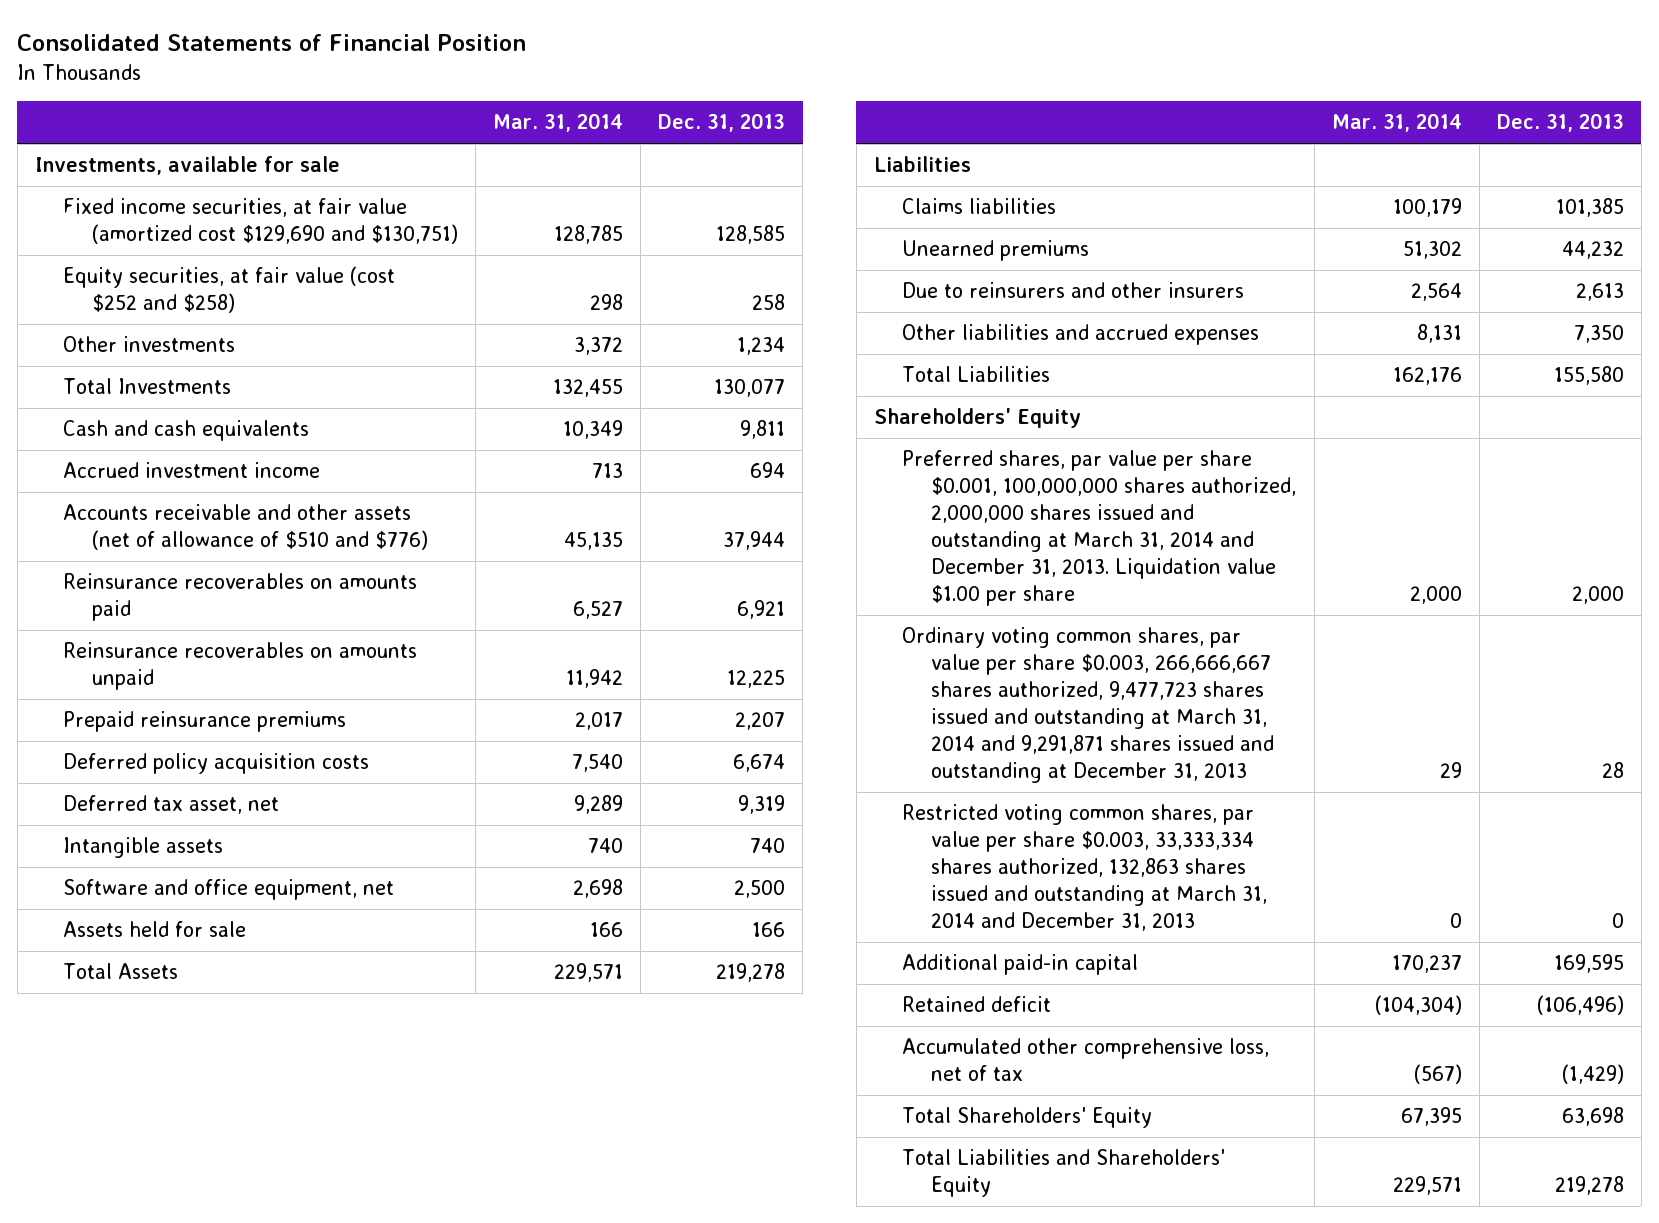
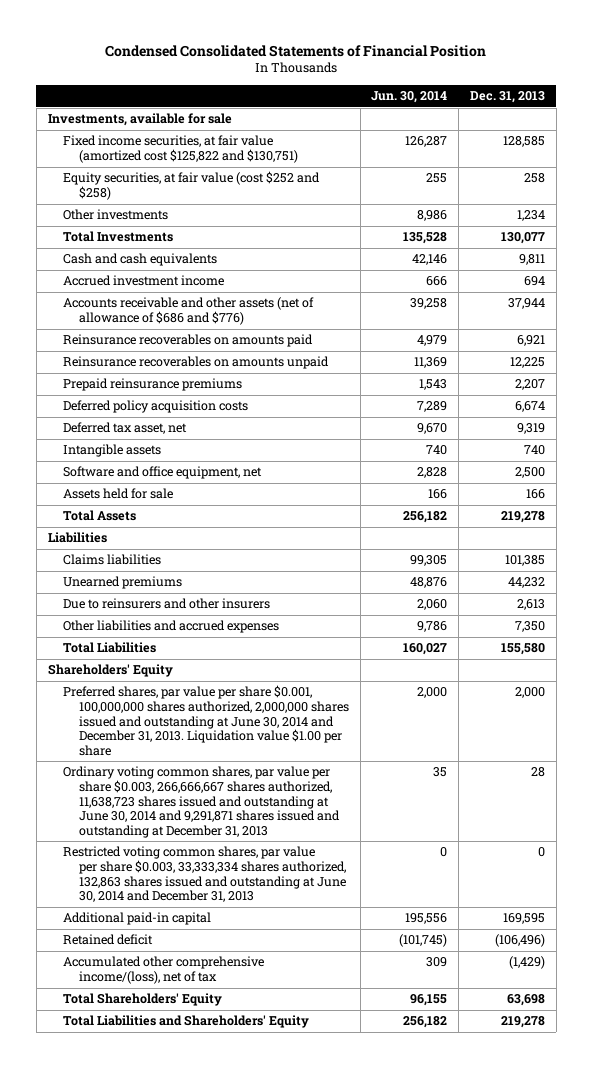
[17,33,527,51] Consolidated Statements of Financial Position -> [105,44,487,57] Condensed Consolidated Statements of Financial Position
[493,113,624,133] Mar. 31, 2014 -> none
none -> [371,91,448,104] Jun. 30, 2014
[63,198,459,245] Fixed income securities, at fair value (amortized cost $129,690 and $130,751) -> [63,135,299,163] Fixed income securities, at fair value (amortized cost $125,822 and $130,751)
[63,504,429,551] Accounts receivable and other assets (net of allowance of $510 and $776) -> [63,297,315,325] Accounts receivable and other assets (net of allowance of $686 and $776)
[902,450,1297,606] Preferred shares, par value per share $0.001, 100,000,000 shares authorized, 2,000,000 shares issued and outstanding at March 31, 2014 and December 31, 2013. Liquidation value $1.00 per share -> [63,685,350,756] Preferred shares, par value per share $0.001, 100,000,000 shares authorized, 2,000,000 shares issued and outstanding at June 30, 2014 and December 31, 2013. Liquidation value $1.00 per share
[902,627,1275,783] Ordinary voting common shares, par value per share $0.003, 266,666,667 shares authorized, 9,477,723 shares issued and outstanding at March 31, 2014 and 9,291,871 shares issued and outstanding at December 31, 2013 -> [63,766,341,838] Ordinary voting common shares, par value per share $0.003, 266,666,667 shares authorized, 11,638,723 shares issued and outstanding at June 30, 2014 and 9,291,871 shares issued and outstanding at December 31, 2013
[902,804,1268,931] Restricted voting common shares, par value per share $0.003, 33,333,334 shares authorized, 132,863 shares issued and outstanding at March 31, 2014 and December 31, 2013 -> [63,846,347,903] Restricted voting common shares, par value per share $0.003, 33,333,334 shares authorized, 132,863 shares issued and outstanding at June 30, 2014 and December 31, 2013
[902,1038,1270,1082] Accumulated other comprehensive loss, net of tax -> [63,956,265,984] Accumulated other comprehensive income/(loss), net of tax

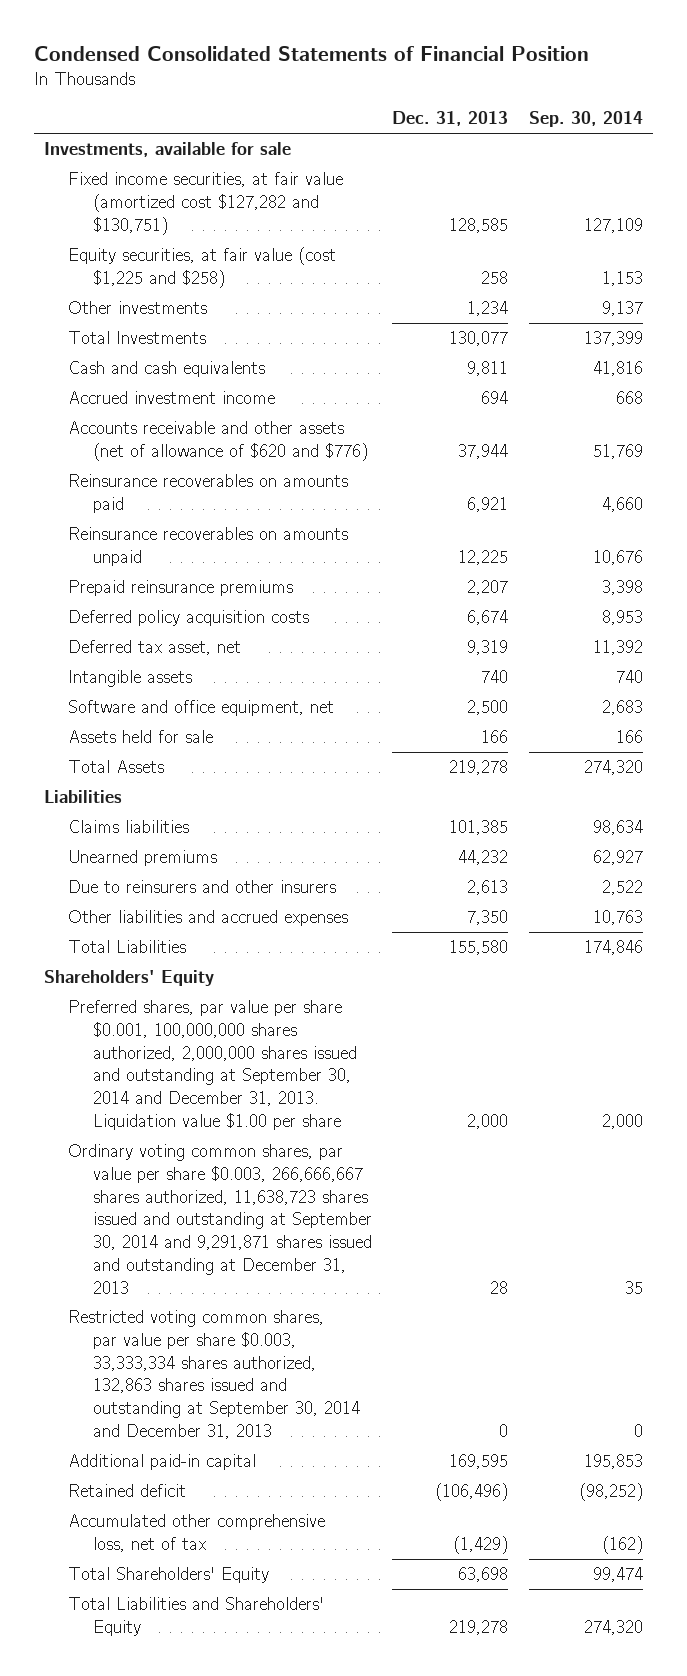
[371,91,448,104] Jun. 30, 2014 -> none
none -> [528,111,643,128] Sep. 30, 2014
[63,135,299,163] Fixed income securities, at fair value (amortized cost $125,822 and $130,751) -> [68,172,344,235] Fixed income securities, at fair value (amortized cost $127,282 and $130,751)
[63,171,321,200] Equity securities, at fair value (cost $252 and $258) -> [68,247,337,288] Equity securities, at fair value (cost $1,225 and $258)
[63,297,315,325] Accounts receivable and other assets (net of allowance of $686 and $776) -> [68,421,368,461] Accounts receivable and other assets (net of allowance of $620 and $776)
[63,685,350,756] Preferred shares, par value per share $0.001, 100,000,000 shares authorized, 2,000,000 shares issued and outstanding at June 30, 2014 and December 31, 2013. Liquidation value $1.00 per share -> [68,1000,357,1130] Preferred shares, par value per share $0.001, 100,000,000 shares authorized, 2,000,000 shares issued and outstanding at September 30, 2014 and December 31, 2013. Liquidation value $1.00 per share
[63,766,341,838] Ordinary voting common shares, par value per share $0.003, 266,666,667 shares authorized, 11,638,723 shares issued and outstanding at June 30, 2014 and 9,291,871 shares issued and outstanding at December 31, 2013 -> [68,1144,372,1294] Ordinary voting common shares, par value per share $0.003, 266,666,667 shares authorized, 11,638,723 shares issued and outstanding at September 30, 2014 and 9,291,871 shares issued and outstanding at December 31, 2013
[63,846,347,903] Restricted voting common shares, par value per share $0.003, 33,333,334 shares authorized, 132,863 shares issued and outstanding at June 30, 2014 and December 31, 2013 -> [68,1310,360,1439] Restricted voting common shares, par value per share $0.003, 33,333,334 shares authorized, 132,863 shares issued and outstanding at September 30, 2014 and December 31, 2013
[63,956,265,984] Accumulated other comprehensive income/(loss), net of tax -> [68,1514,326,1552] Accumulated other comprehensive loss, net of tax

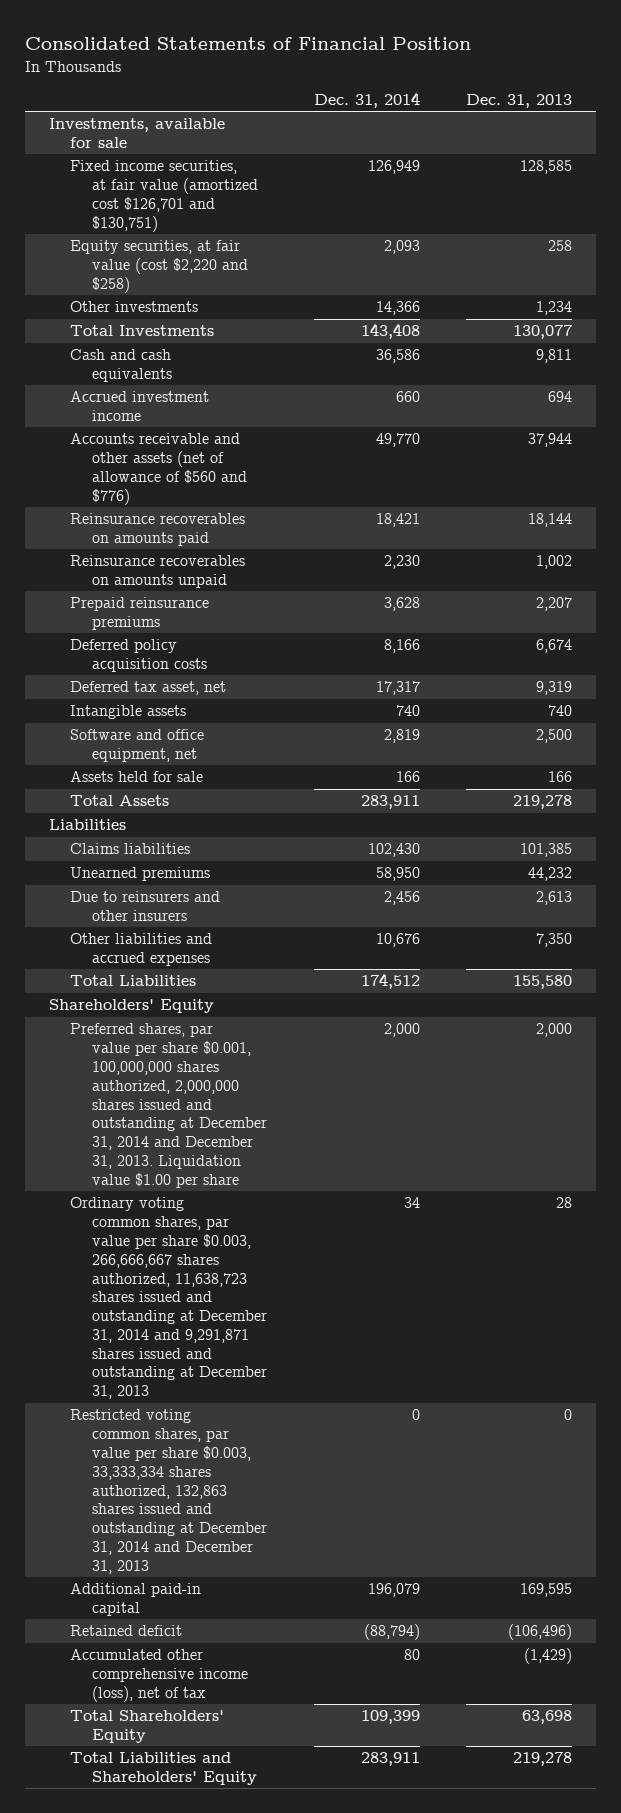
[33,46,589,62] Condensed Consolidated Statements of Financial Position -> [25,37,472,51] Consolidated Statements of Financial Position
[528,111,643,128] Sep. 30, 2014 -> none
none -> [313,92,420,109] Dec. 31, 2014
[68,172,344,235] Fixed income securities, at fair value (amortized cost $127,282 and $130,751) -> [70,160,259,232] Fixed income securities, at fair value (amortized cost $126,701 and $130,751)
[68,247,337,288] Equity securities, at fair value (cost $1,225 and $258) -> [70,240,249,293] Equity securities, at fair value (cost $2,220 and $258)
[68,421,368,461] Accounts receivable and other assets (net of allowance of $620 and $776) -> [70,433,248,505] Accounts receivable and other assets (net of allowance of $560 and $776)
[467,496,509,512] 6,921 -> [528,513,573,528] 18,144
[458,549,509,565] 12,225 -> [536,555,573,570] 1,002
[68,1000,357,1130] Preferred shares, par value per share $0.001, 100,000,000 shares authorized, 2,000,000 shares issued and outstanding at September 30, 2014 and December 31, 2013. Liquidation value $1.00 per share -> [70,1023,268,1188] Preferred shares, par value per share $0.001, 100,000,000 shares authorized, 2,000,000 shares issued and outstanding at December 31, 2014 and December 31, 2013. Liquidation value $1.00 per share
[68,1144,372,1294] Ordinary voting common shares, par value per share $0.003, 266,666,667 shares authorized, 11,638,723 shares issued and outstanding at September 30, 2014 and 9,291,871 shares issued and outstanding at December 31, 2013 -> [70,1197,268,1400] Ordinary voting common shares, par value per share $0.003, 266,666,667 shares authorized, 11,638,723 shares issued and outstanding at December 31, 2014 and 9,291,871 shares issued and outstanding at December 31, 2013
[68,1310,360,1439] Restricted voting common shares, par value per share $0.003, 33,333,334 shares authorized, 132,863 shares issued and outstanding at September 30, 2014 and December 31, 2013 -> [70,1409,268,1574] Restricted voting common shares, par value per share $0.003, 33,333,334 shares authorized, 132,863 shares issued and outstanding at December 31, 2014 and December 31, 2013
[68,1514,326,1552] Accumulated other comprehensive loss, net of tax -> [70,1649,249,1702] Accumulated other comprehensive income (loss), net of tax

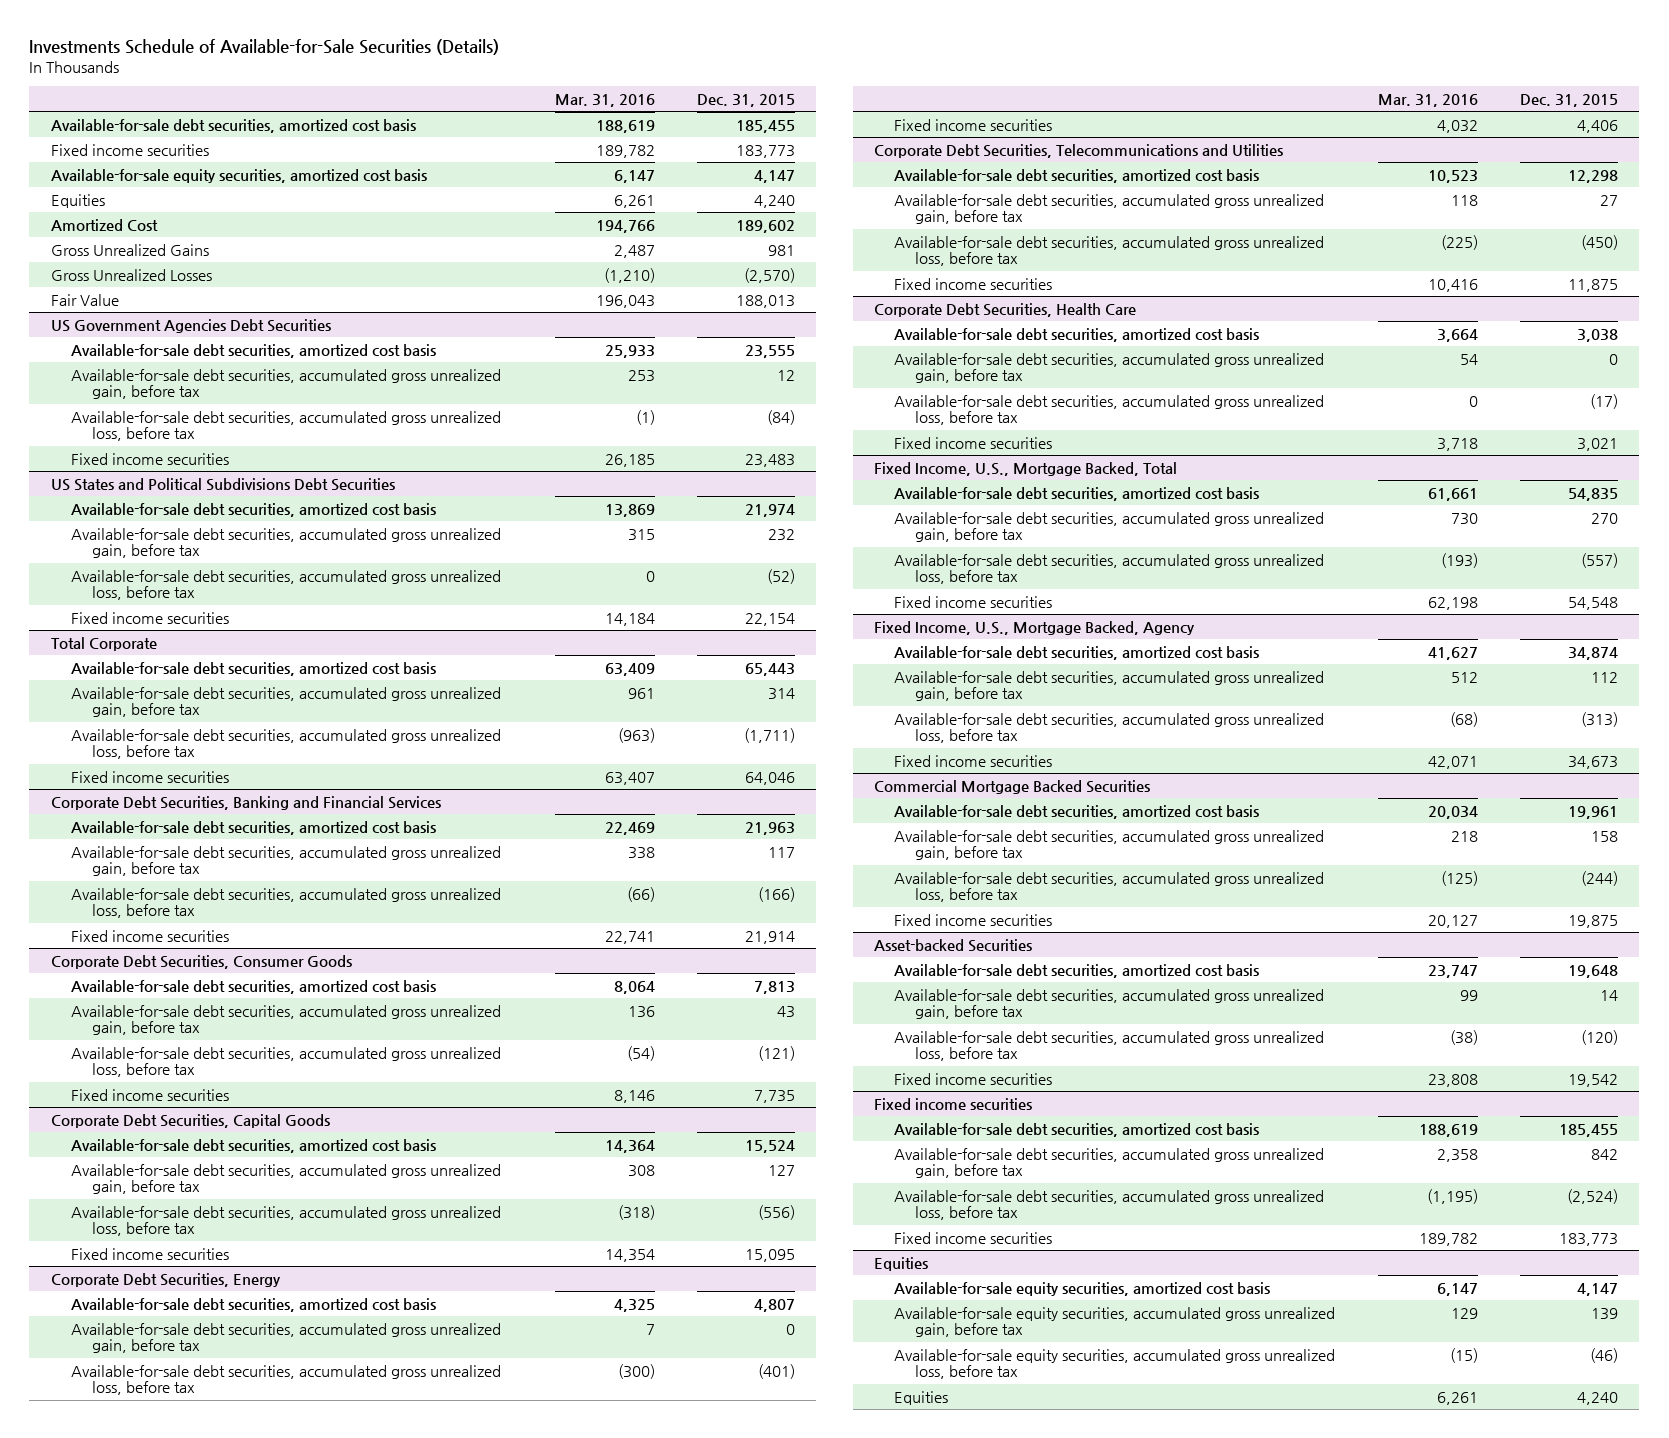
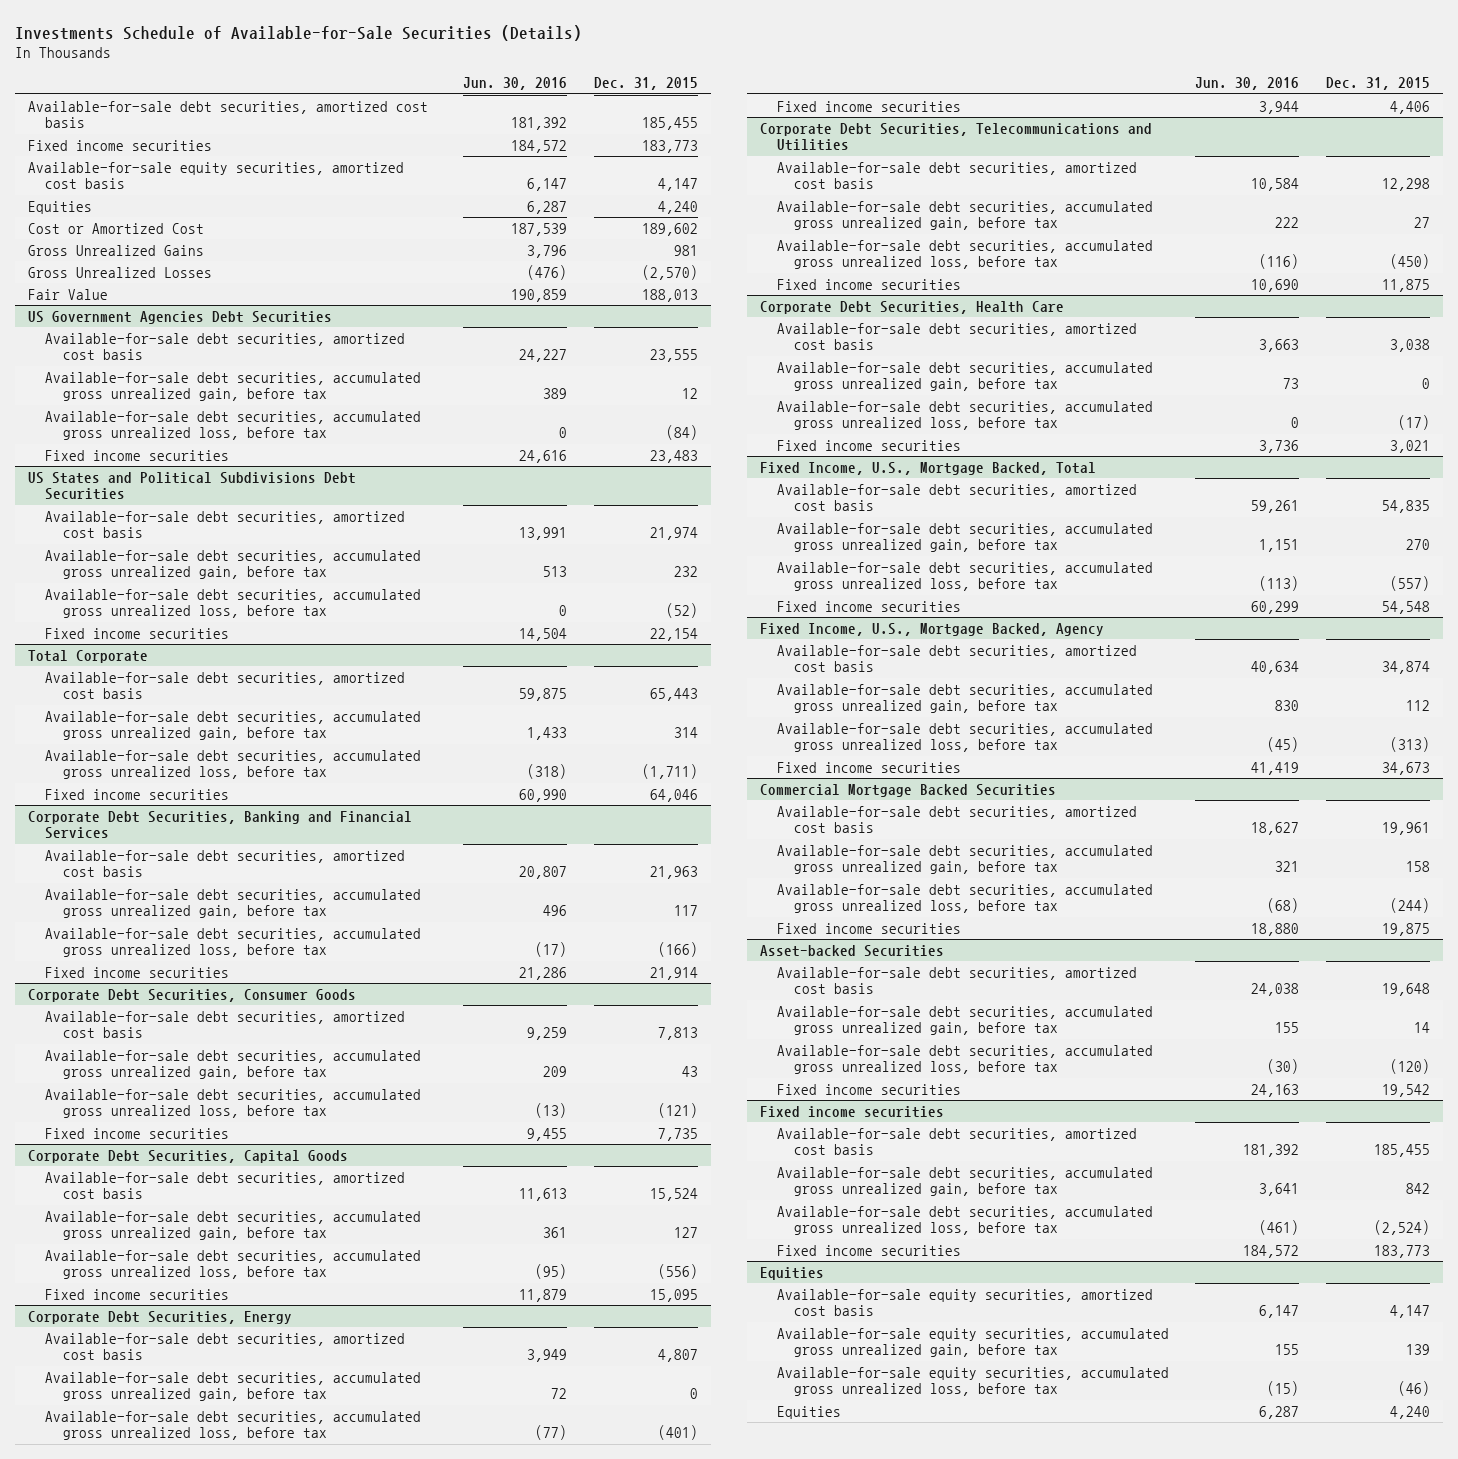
[554,93,655,107] Mar. 31, 2016 -> none
none -> [463,77,568,91] Jun. 30, 2016
[50,218,158,231] Amortized Cost -> [28,222,205,234] Cost or Amortized Cost

